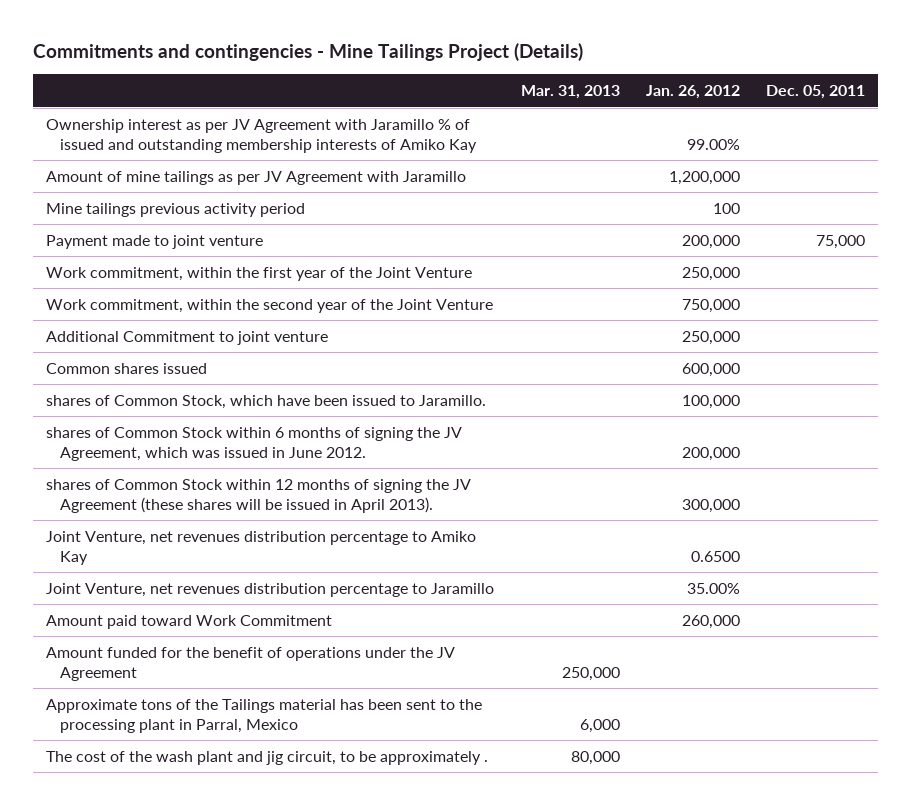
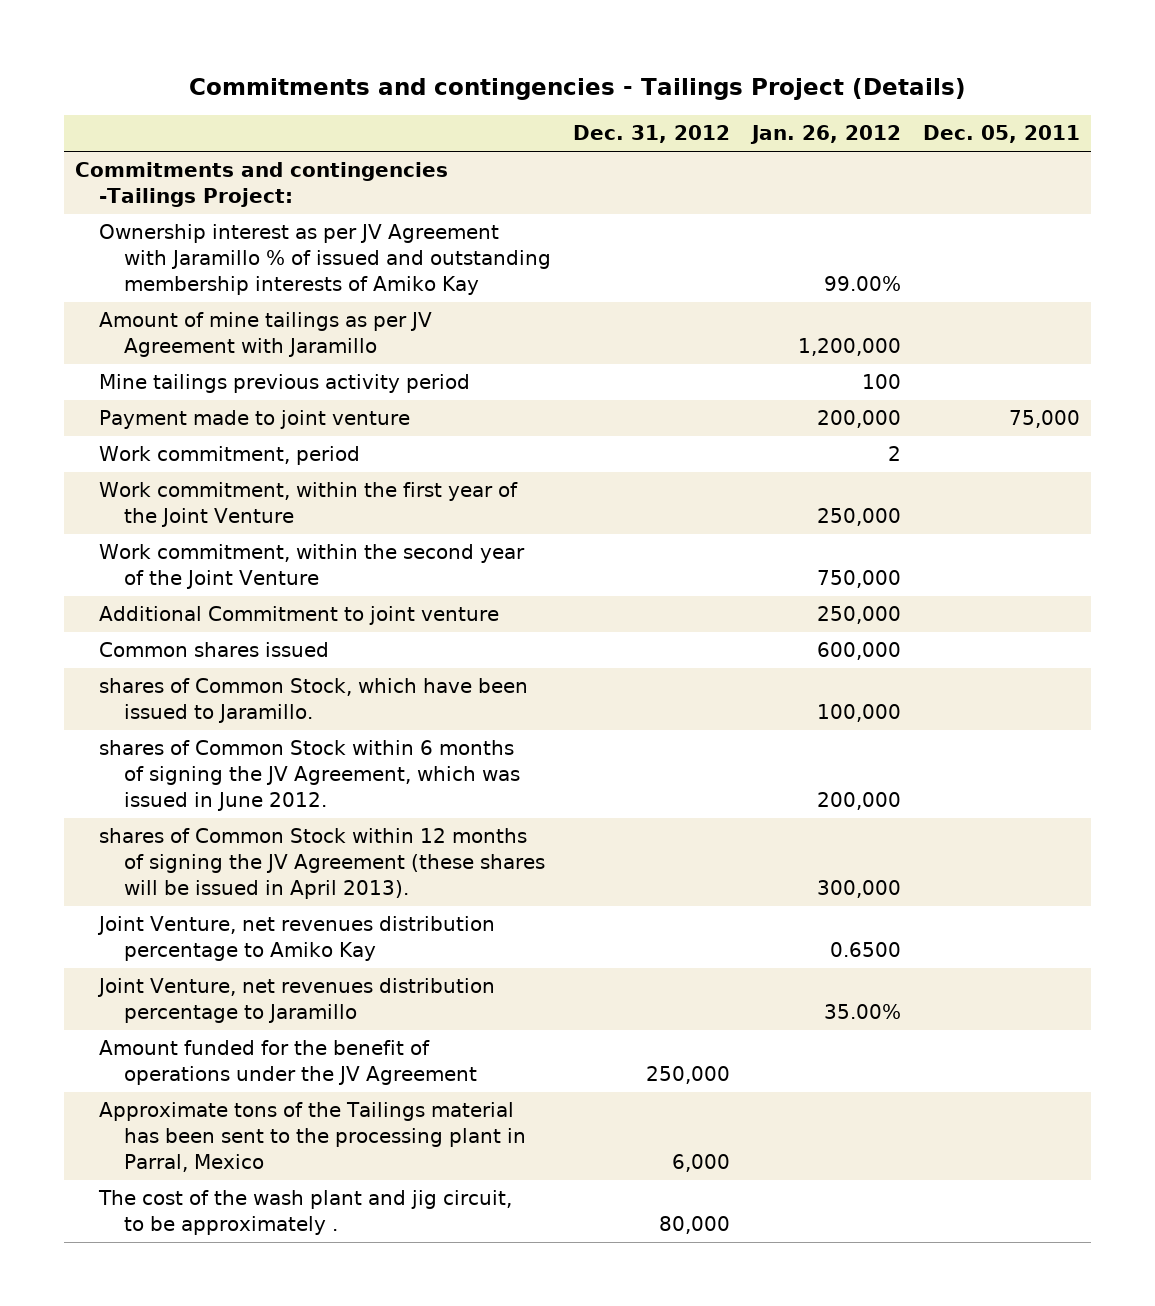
[33,43,584,62] Commitments and contingencies - Mine Tailings Project (Details) -> [189,77,967,100] Commitments and contingencies - Tailings Project (Details)
[520,85,620,100] Mar. 31, 2013 -> none
none -> [572,125,730,144] Dec. 31, 2012
none -> [74,162,448,208] Commitments and contingencies -Tailings Project:
none -> [99,446,361,466] Work commitment, period
[46,615,333,630] Amount paid toward Work Commitment -> none

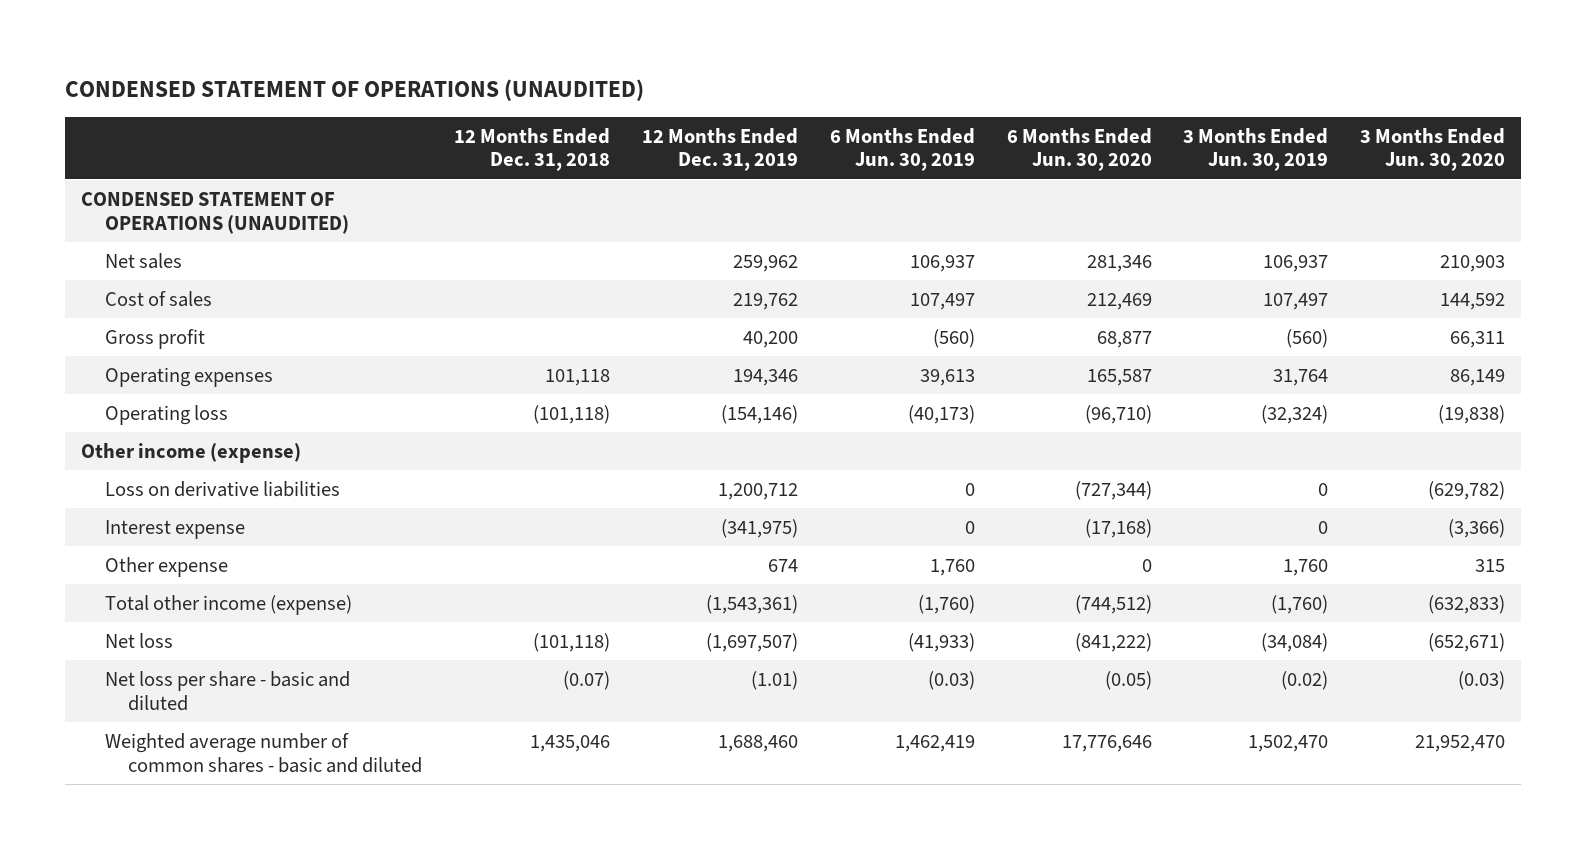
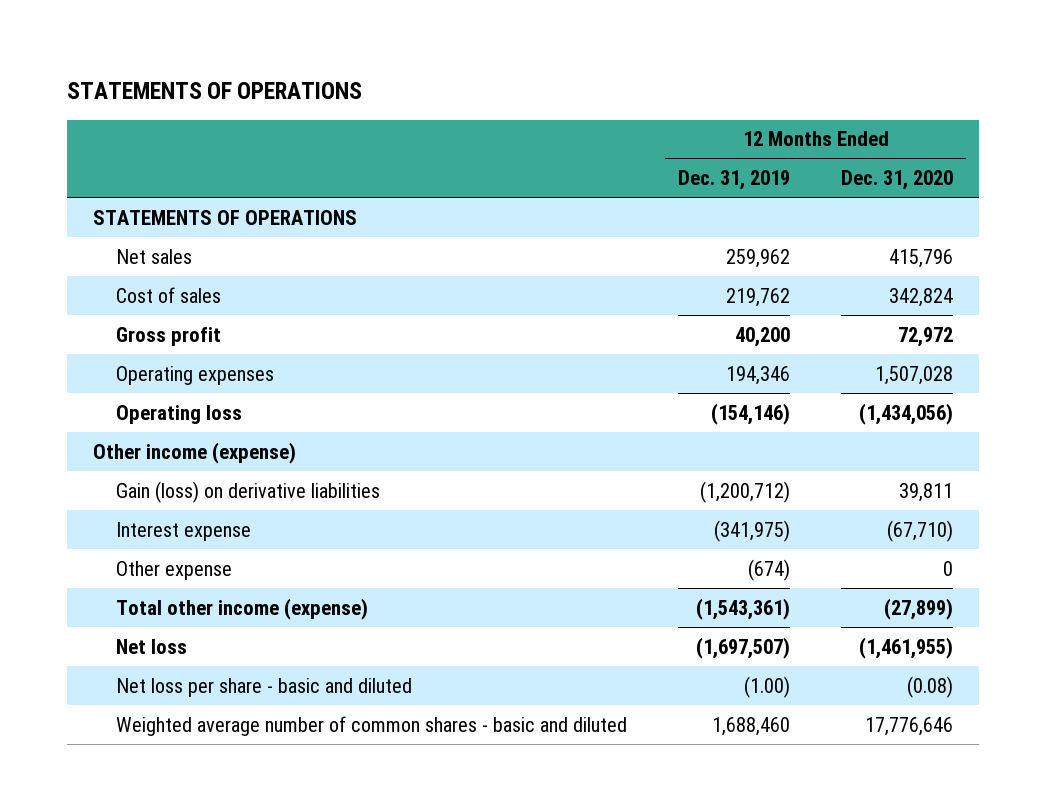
[65,78,645,101] CONDENSED STATEMENT OF OPERATIONS (UNAUDITED) -> [67,82,363,100] STATEMENTS OF OPERATIONS
[454,127,611,172] 12 Months Ended Dec. 31, 2018 -> none
[829,127,975,172] 6 Months Ended Jun. 30, 2019 -> none
[1006,127,1152,172] 6 Months Ended Jun. 30, 2020 -> none
[1183,127,1329,172] 3 Months Ended Jun. 30, 2019 -> none
[1360,127,1506,172] 3 Months Ended Jun. 30, 2020 -> none
none -> [841,170,954,191] Dec. 31, 2020
[81,191,349,234] CONDENSED STATEMENT OF OPERATIONS (UNAUDITED) -> [92,209,357,225] STATEMENTS OF OPERATIONS
[104,480,340,497] Loss on derivative liabilities -> [115,480,380,503] Gain (loss) on derivative liabilities
[717,482,798,500] 1,200,712 -> [699,480,790,503] (1,200,712)
[767,558,798,572] 674 -> [747,558,790,581] (674)
[750,670,798,690] (1.01) -> [743,675,790,698] (1.00)

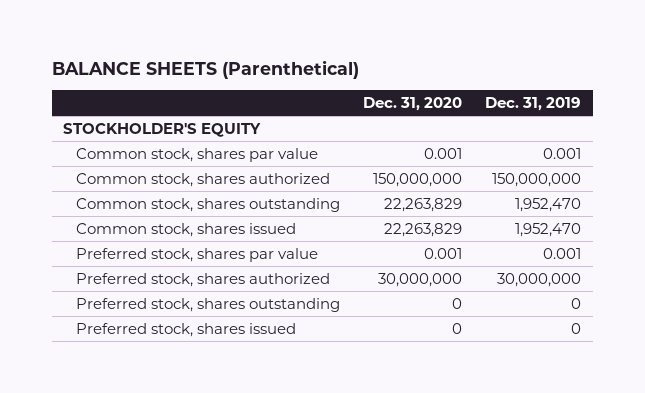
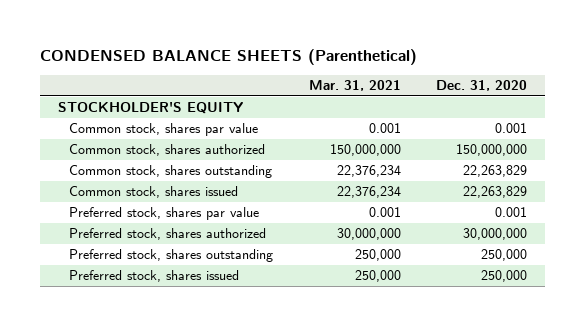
[51,60,359,80] BALANCE SHEETS (Parenthetical) -> [39,49,417,66] CONDENSED BALANCE SHEETS (Parenthetical)
[485,97,582,112] Dec. 31, 2019 -> none
none -> [308,79,401,91] Mar. 31, 2021
[452,297,463,309] 0 -> [481,249,528,262] 250,000
[452,322,463,334] 0 -> [481,270,528,283] 250,000

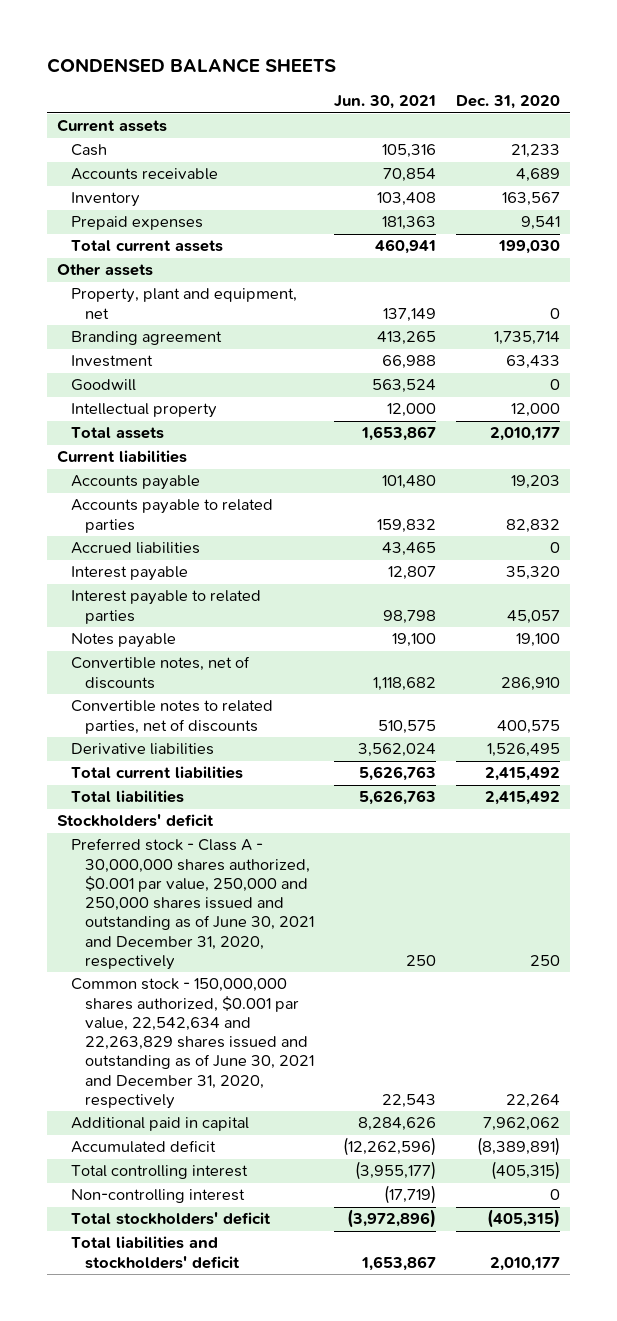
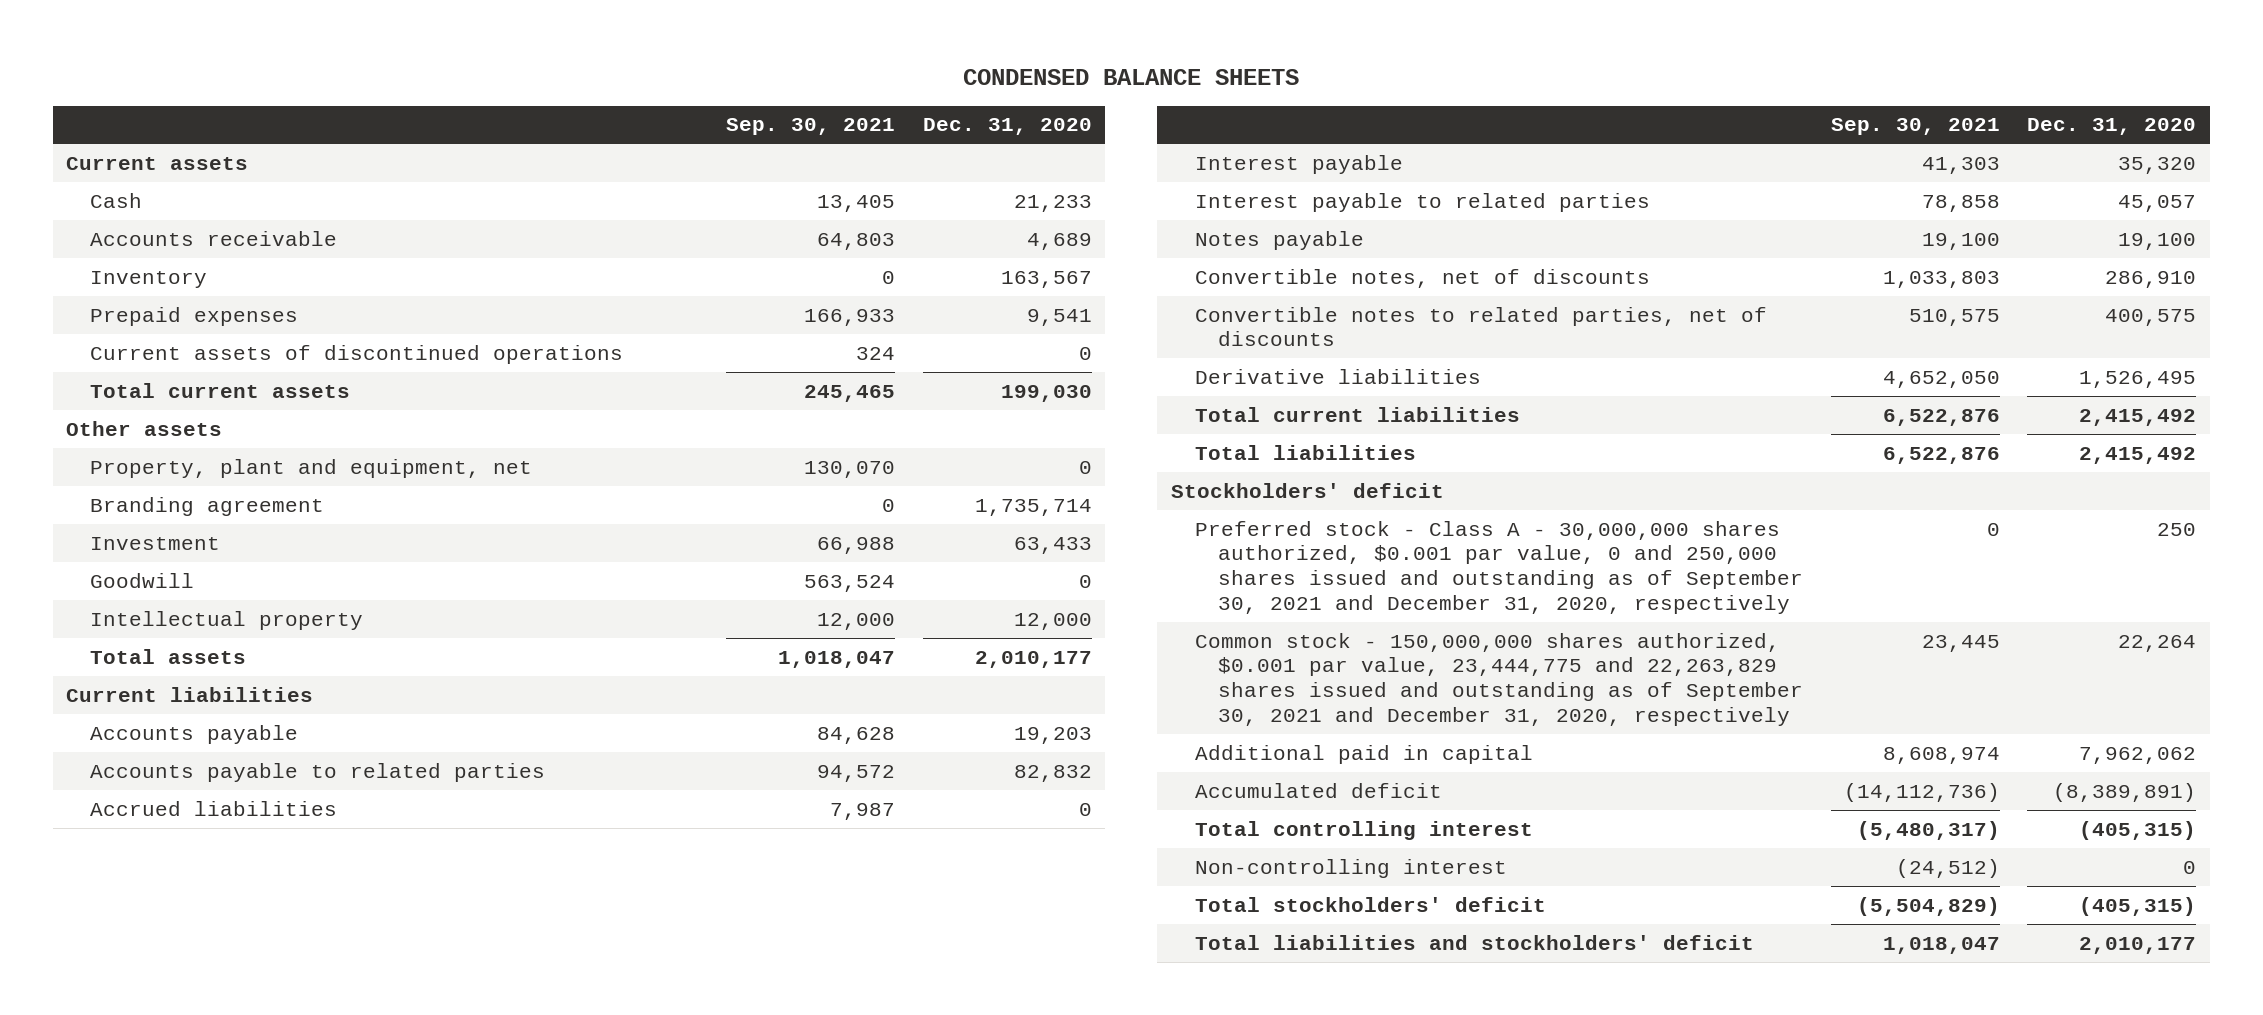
[333,95,436,110] Jun. 30, 2021 -> none
none -> [726,118,896,136] Sep. 30, 2021
none -> [89,344,623,364] Current assets of discontinued operations
[70,838,314,971] Preferred stock - Class A - 30,000,000 shares authorized, $0.001 par value, 250,000 and 250,000 shares issued and outstanding as of June 30, 2021 and December 31, 2020, respectively -> [1194,520,1804,614] Preferred stock - Class A - 30,000,000 shares authorized, $0.001 par value, 0 and 250,000 shares issued and outstanding as of September 30, 2021 and December 31, 2020, respectively
[70,978,314,1110] Common stock - 150,000,000 shares authorized, $0.001 par value, 22,542,634 and 22,263,829 shares issued and outstanding as of June 30, 2021 and December 31, 2020, respectively -> [1194,632,1804,726] Common stock - 150,000,000 shares authorized, $0.001 par value, 23,444,775 and 22,263,829 shares issued and outstanding as of September 30, 2021 and December 31, 2020, respectively

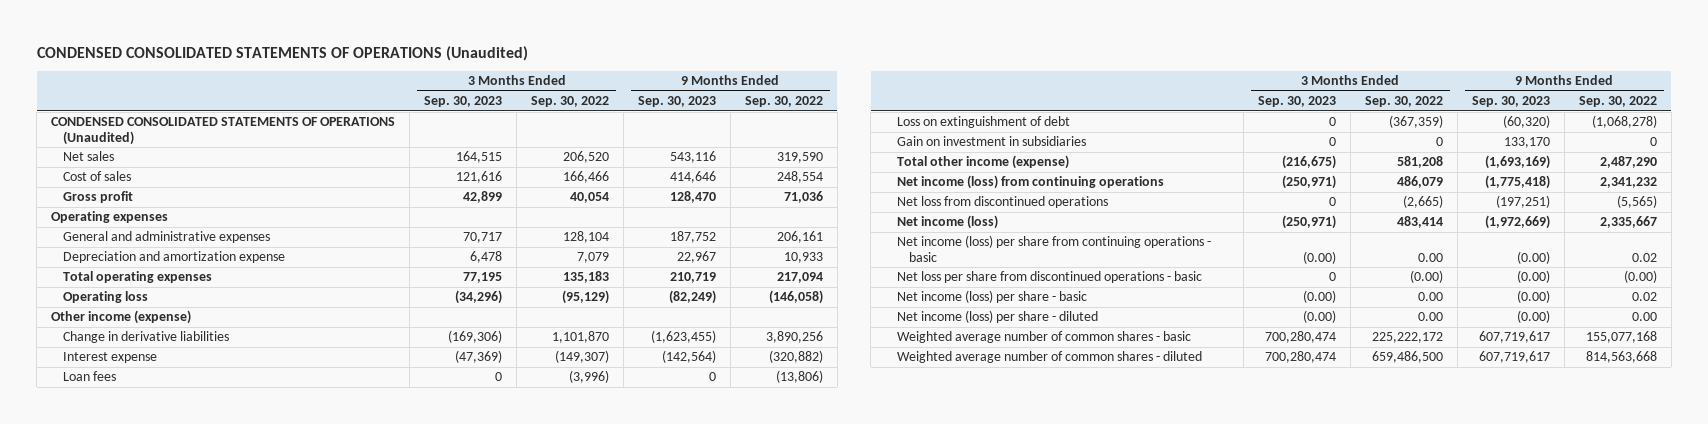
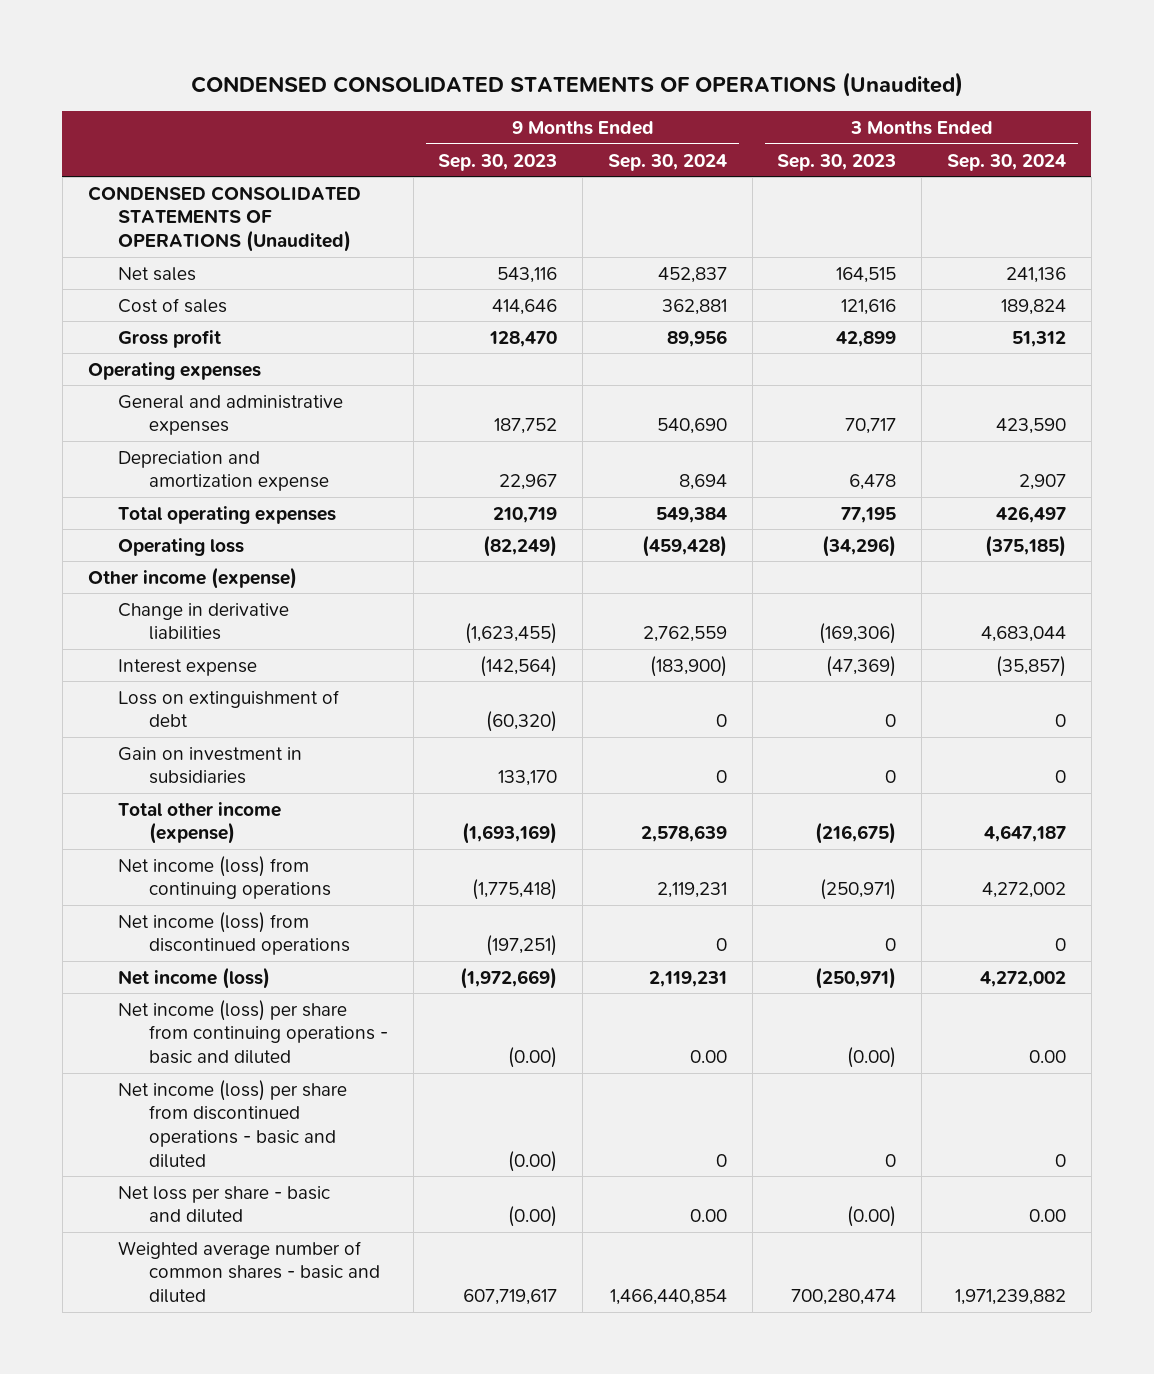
[531,96,610,108] Sep. 30, 2022 -> none
[744,96,823,108] Sep. 30, 2022 -> none
none -> [607,153,727,171] Sep. 30, 2024
none -> [946,153,1066,171] Sep. 30, 2024
[63,371,117,382] Loan fees -> none
[897,196,1109,209] Net loss from discontinued operations -> [118,911,350,956] Net income (loss) from discontinued operations
[897,310,1099,324] Net income (loss) per share - diluted -> none
[897,351,1203,364] Weighted average number of common shares - diluted -> none
[897,235,1212,262] Net income (loss) per share from continuing operations - basic -> [118,999,388,1064] Net income (loss) per share from continuing operations - basic and diluted
[897,271,1203,284] Net loss per share from discontinued operations - basic -> [118,1079,348,1168] Net income (loss) per share from discontinued operations - basic and diluted
[897,290,1088,304] Net income (loss) per share - basic -> [118,1185,331,1224] Net loss per share - basic and diluted
[897,331,1192,344] Weighted average number of common shares - basic -> [118,1240,380,1303] Weighted average number of common shares - basic and diluted

